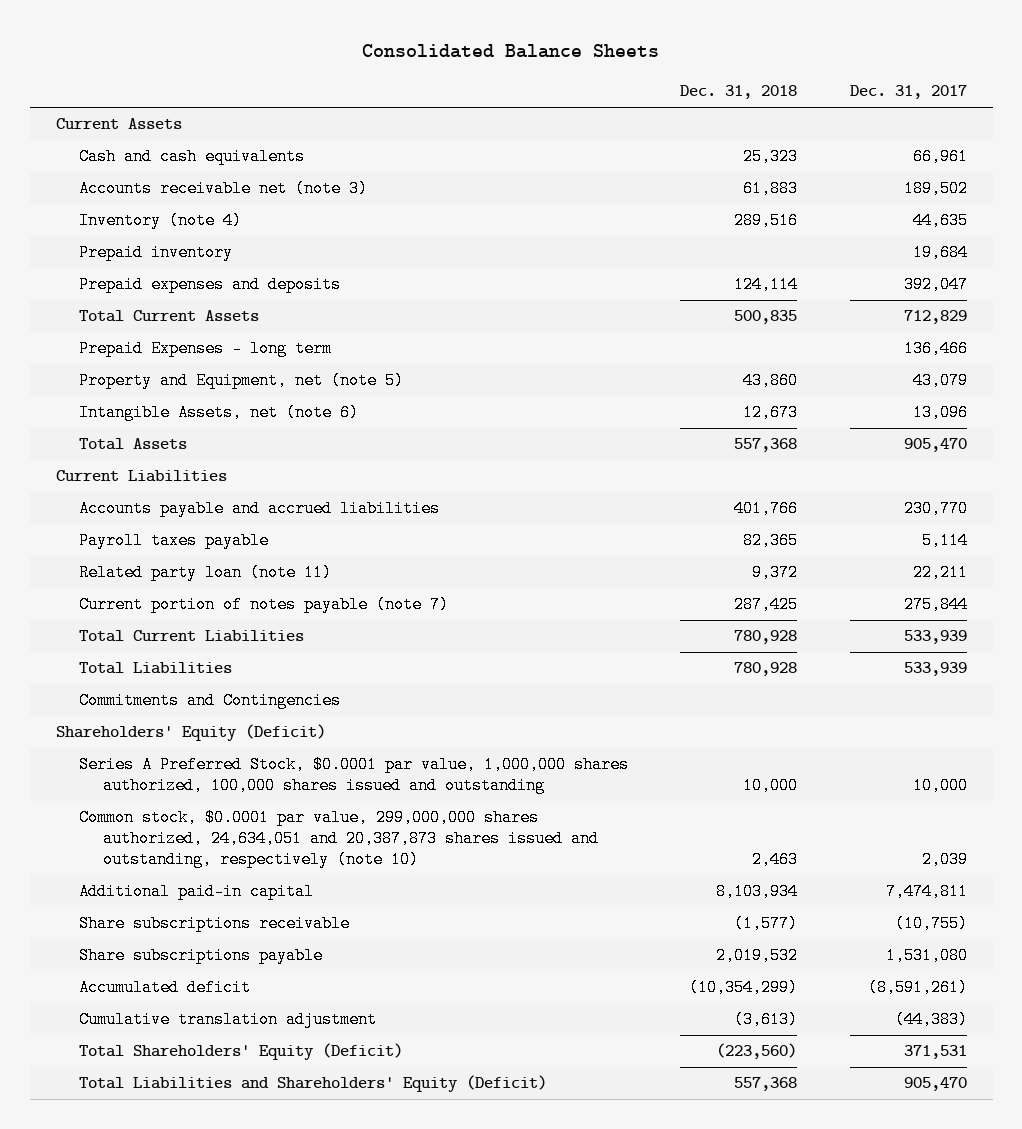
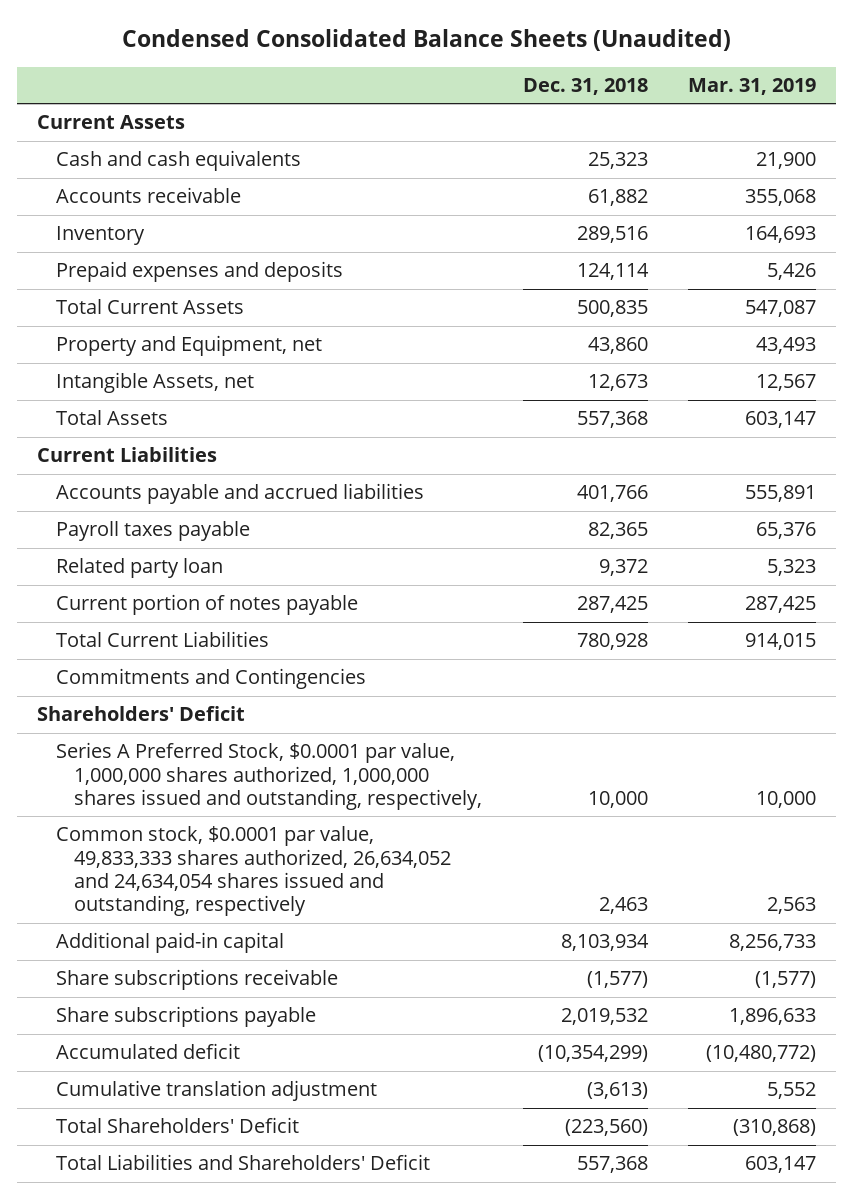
[362,44,660,59] Consolidated Balance Sheets -> [121,29,731,52] Condensed Consolidated Balance Sheets (Unaudited)
[849,85,967,100] Dec. 31, 2017 -> none
none -> [688,78,817,96] Mar. 31, 2019
[79,244,234,262] Prepaid inventory -> none
[79,180,369,198] Accounts receivable net (note 3) -> [55,187,241,204] Accounts receivable
[743,180,799,198] 61,883 -> [587,189,648,207] 61,882
[79,212,243,230] Inventory (note 4) -> [55,226,145,246] Inventory
[79,340,333,358] Prepaid Expenses - long term -> none
[79,372,405,390] Property and Equipment, net (note 5) -> [55,335,322,357] Property and Equipment, net
[79,404,360,422] Intangible Assets, net (note 6) -> [55,372,254,394] Intangible Assets, net
[79,564,333,582] Related party loan (note 11) -> [55,558,223,579] Related party loan
[79,596,450,614] Current portion of notes payable (note 7) -> [55,594,358,616] Current portion of notes payable
[79,662,233,675] Total Liabilities -> none
[55,724,326,742] Shareholders' Equity (Deficit) -> [37,706,246,722] Shareholders' Deficit
[79,756,630,795] Series A Preferred Stock, $0.0001 par value, 1,000,000 shares authorized, 100,000 shares issued and outstanding -> [55,742,483,810] Series A Preferred Stock, $0.0001 par value, 1,000,000 shares authorized, 1,000,000 shares issued and outstanding, respectively,
[79,809,600,869] Common stock, $0.0001 par value, 299,000,000 shares authorized, 24,634,051 and 20,387,873 shares issued and outstanding, respectively (note 10) -> [55,826,452,917] Common stock, $0.0001 par value, 49,833,333 shares authorized, 26,634,052 and 24,634,054 shares issued and outstanding, respectively
[79,1043,404,1061] Total Shareholders' Equity (Deficit) -> [55,1117,299,1134] Total Shareholders' Deficit
[79,1075,548,1093] Total Liabilities and Shareholders' Equity (Deficit) -> [55,1154,430,1171] Total Liabilities and Shareholders' Deficit

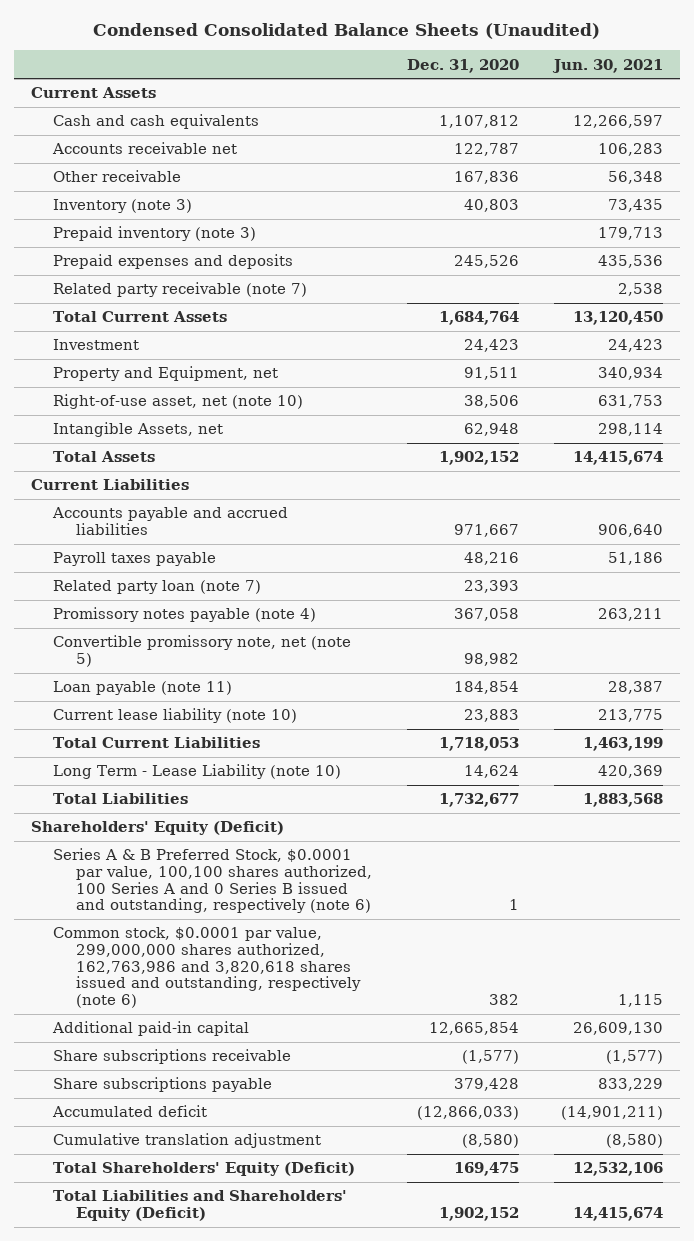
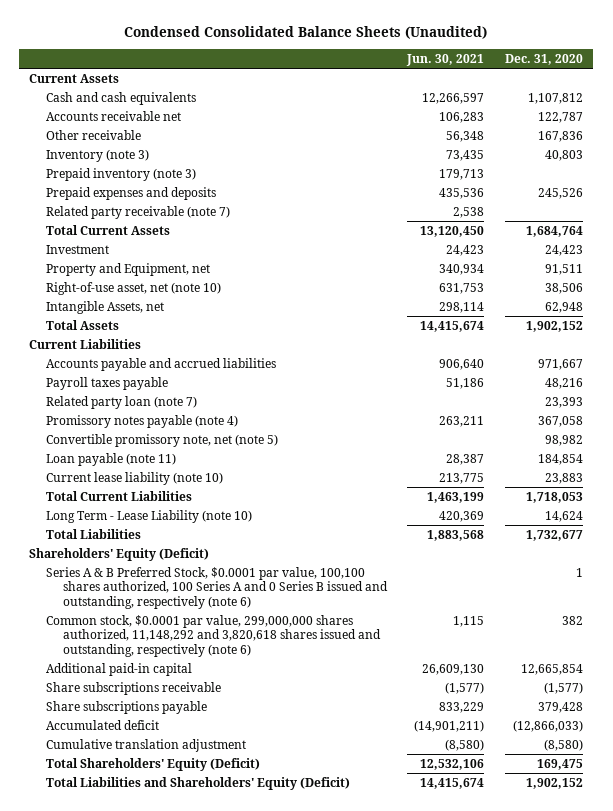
[53,927,362,1008] Common stock, $0.0001 par value, 299,000,000 shares authorized, 162,763,986 and 3,820,618 shares issued and outstanding, respectively (note 6) -> [46,614,381,658] Common stock, $0.0001 par value, 299,000,000 shares authorized, 11,148,292 and 3,820,618 shares issued and outstanding, respectively (note 6)

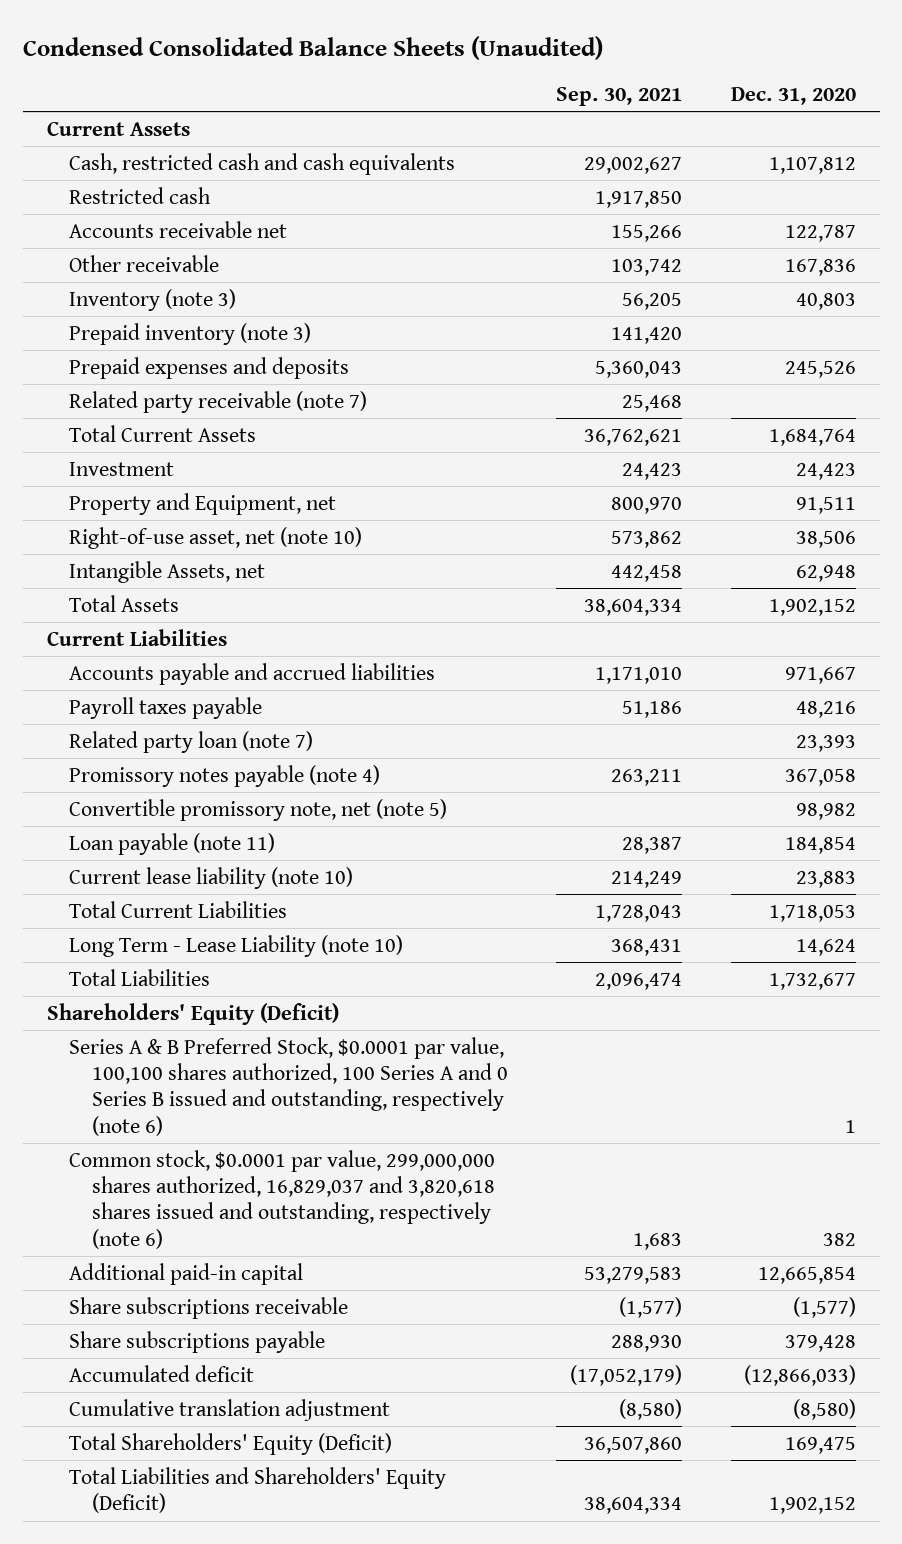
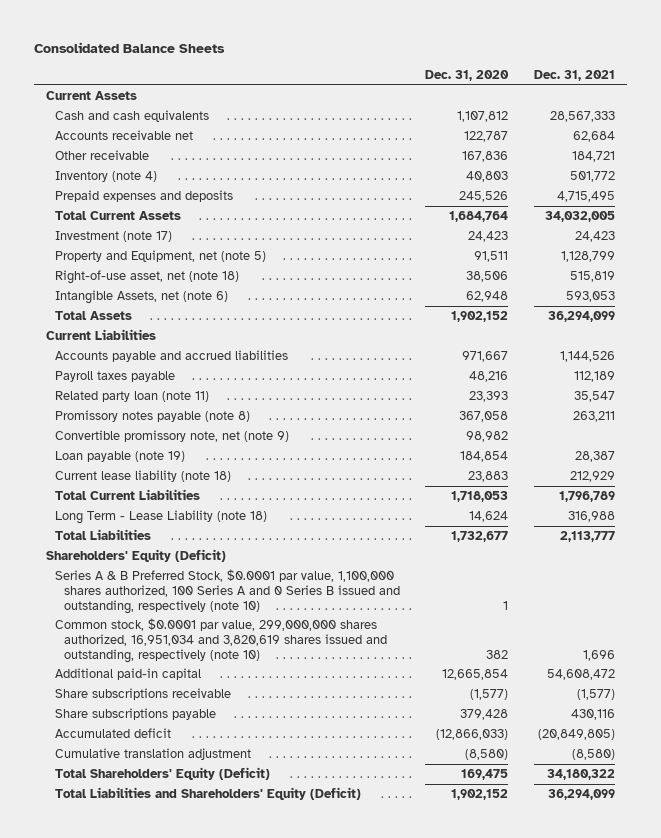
[22,35,603,60] Condensed Consolidated Balance Sheets (Unaudited) -> [33,41,225,53] Consolidated Balance Sheets
[556,86,683,106] Sep. 30, 2021 -> none
none -> [533,69,615,81] Dec. 31, 2021
[69,186,212,204] Restricted cash -> none
[69,152,456,175] Cash, restricted cash and cash equivalents -> [54,110,209,123] Cash and cash equivalents
[69,322,312,345] Prepaid inventory (note 3) -> none
[69,288,237,311] Inventory (note 3) -> [54,171,157,183] Inventory (note 4)
[69,390,368,413] Related party receivable (note 7) -> none
[69,461,175,476] Investment -> [54,231,172,243] Investment (note 17)
[69,492,337,515] Property and Equipment, net -> [54,250,266,263] Property and Equipment, net (note 5)
[69,526,363,549] Right-of-use asset, net (note 10) -> [54,270,239,285] Right-of-use asset, net (note 18)
[69,560,266,583] Intangible Assets, net -> [54,290,228,305] Intangible Assets, net (note 6)
[69,730,314,753] Related party loan (note 7) -> [54,391,209,403] Related party loan (note 11)
[69,764,381,787] Promissory notes payable (note 4) -> [54,410,250,423] Promissory notes payable (note 8)
[69,798,448,821] Convertible promissory note, net (note 5) -> [54,430,289,443] Convertible promissory note, net (note 9)
[69,832,276,855] Loan payable (note 11) -> [54,451,185,463] Loan payable (note 19)
[69,866,354,889] Current lease liability (note 10) -> [54,470,231,483] Current lease liability (note 18)
[69,934,404,957] Long Term - Lease Liability (note 10) -> [54,510,267,525] Long Term - Lease Liability (note 18)
[69,1036,508,1136] Series A & B Preferred Stock, $0.0001 par value, 100,100 shares authorized, 100 Series A and 0 Series B issued and outstanding, respectively (note 6) -> [54,569,400,614] Series A & B Preferred Stock, $0.0001 par value, 1,100,000 shares authorized, 100 Series A and 0 Series B issued and outstanding, respectively (note 10)
[69,1149,496,1249] Common stock, $0.0001 par value, 299,000,000 shares authorized, 16,829,037 and 3,820,618 shares issued and outstanding, respectively (note 6) -> [54,618,387,663] Common stock, $0.0001 par value, 299,000,000 shares authorized, 16,951,034 and 3,820,619 shares issued and outstanding, respectively (note 10)

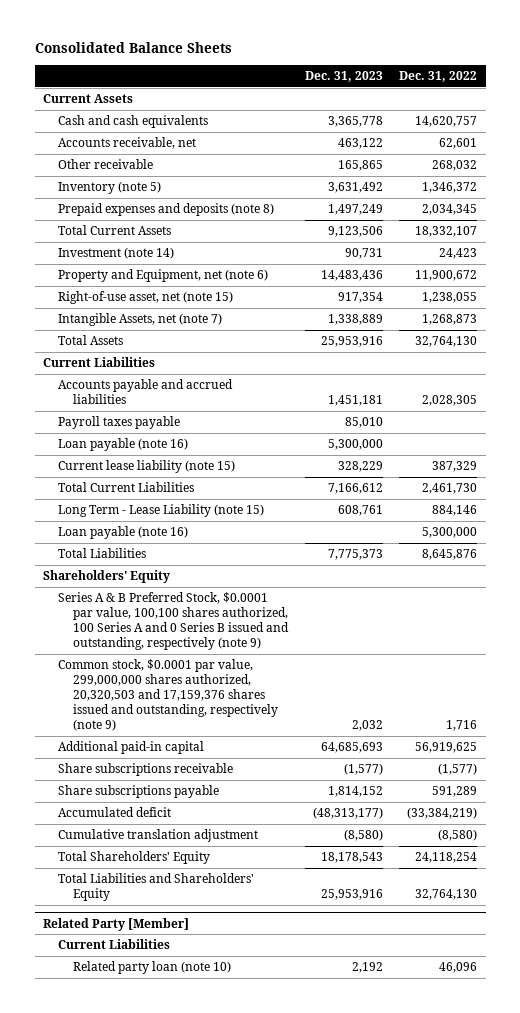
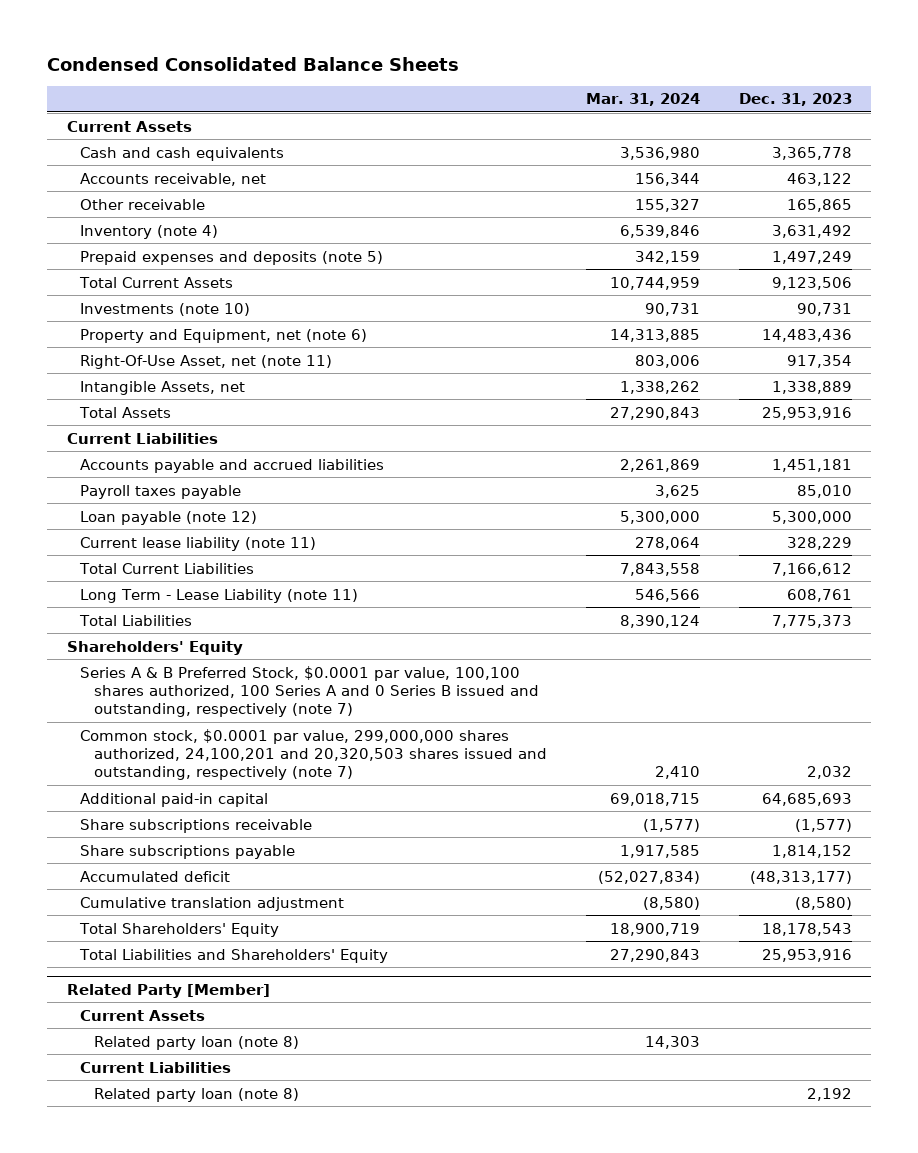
[34,42,232,54] Consolidated Balance Sheets -> [47,56,460,71] Condensed Consolidated Balance Sheets
[399,71,478,83] Dec. 31, 2022 -> none
none -> [585,93,700,107] Mar. 31, 2024
[58,181,162,195] Inventory (note 5) -> [80,224,219,239] Inventory (note 4)
[58,203,275,217] Prepaid expenses and deposits (note 8) -> [80,250,384,265] Prepaid expenses and deposits (note 5)
[58,247,175,260] Investment (note 14) -> [80,302,251,316] Investments (note 10)
[58,291,234,305] Right-of-use asset, net (note 15) -> [80,354,333,369] Right-Of-Use Asset, net (note 11)
[58,313,223,327] Intangible Assets, net (note 7) -> [80,380,246,395] Intangible Assets, net
[58,438,189,452] Loan payable (note 16) -> [80,510,258,525] Loan payable (note 12)
[58,460,236,474] Current lease liability (note 15) -> [80,536,317,551] Current lease liability (note 11)
[58,526,189,540] Loan payable (note 16) -> none
[58,504,265,518] Long Term - Lease Liability (note 15) -> [80,588,359,603] Long Term - Lease Liability (note 11)
[58,592,290,651] Series A & B Preferred Stock, $0.0001 par value, 100,100 shares authorized, 100 Series A and 0 Series B issued and outstanding, respectively (note 9) -> [80,665,540,717] Series A & B Preferred Stock, $0.0001 par value, 100,100 shares authorized, 100 Series A and 0 Series B issued and outstanding, respectively (note 7)
[58,659,279,732] Common stock, $0.0001 par value, 299,000,000 shares authorized, 20,320,503 and 17,159,376 shares issued and outstanding, respectively (note 9) -> [80,728,548,780] Common stock, $0.0001 par value, 299,000,000 shares authorized, 24,100,201 and 20,320,503 shares issued and outstanding, respectively (note 7)
none -> [80,1009,206,1021] Current Assets
none -> [94,1035,300,1050] Related party loan (note 8)
[73,961,232,975] Related party loan (note 10) -> [94,1087,300,1102] Related party loan (note 8)

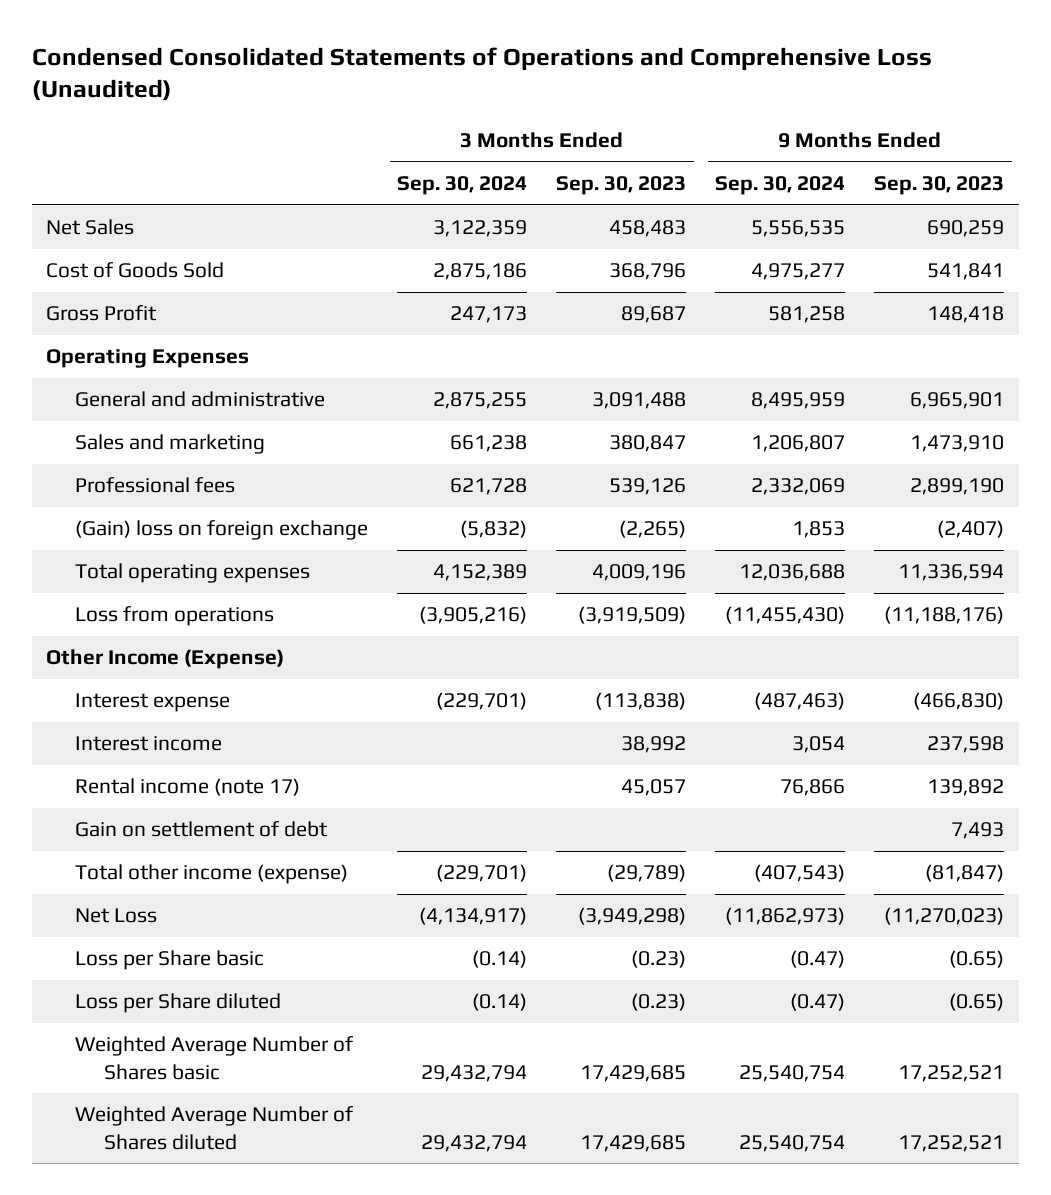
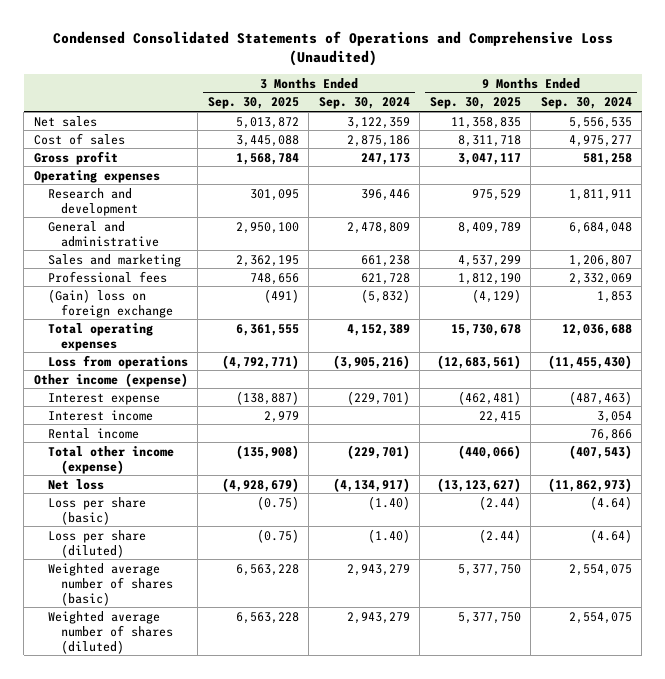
[556,175,687,195] Sep. 30, 2023 -> none
[874,175,1005,195] Sep. 30, 2023 -> none
none -> [207,97,299,110] Sep. 30, 2025
none -> [429,97,521,110] Sep. 30, 2025
[46,219,135,236] Net Sales -> [33,115,97,127] Net sales
[46,262,225,279] Cost of Goods Sold -> [33,132,125,145] Cost of sales
[46,305,158,322] Gross Profit -> [33,150,118,165] Gross profit
[46,349,250,369] Operating Expenses -> [33,169,160,183] Operating expenses
none -> [47,187,139,216] Research and development
[433,392,528,410] 2,875,255 -> [346,221,410,234] 2,478,809
[751,392,846,410] 8,495,959 -> [568,221,632,234] 6,684,048
[46,649,285,670] Other Income (Expense) -> [33,372,188,387] Other income (expense)
[75,821,329,838] Gain on settlement of debt -> none
[75,778,301,797] Rental income (note 17) -> [47,427,139,439] Rental income
[75,908,158,924] Net Loss -> [47,478,104,490] Net loss
[75,950,265,971] Loss per Share basic -> [47,496,146,525] Loss per share (basic)
[472,950,528,969] (0.14) -> [367,495,410,510] (1.40)
[790,950,846,969] (0.47) -> [589,495,632,510] (4.64)
[75,993,282,1014] Loss per Share diluted -> [47,529,146,558] Loss per share (diluted)
[472,993,528,1012] (0.14) -> [367,528,410,543] (1.40)
[790,993,846,1012] (0.47) -> [589,528,632,543] (4.64)
[75,1036,355,1080] Weighted Average Number of Shares basic -> [47,562,174,606] Weighted average number of shares (basic)
[421,1064,528,1082] 29,432,794 -> [346,563,410,576] 2,943,279
[739,1064,846,1082] 25,540,754 -> [568,563,632,576] 2,554,075
[75,1106,355,1150] Weighted Average Number of Shares diluted -> [47,610,174,654] Weighted average number of shares (diluted)
[421,1134,528,1152] 29,432,794 -> [346,611,410,624] 2,943,279
[739,1134,846,1152] 25,540,754 -> [568,611,632,624] 2,554,075

